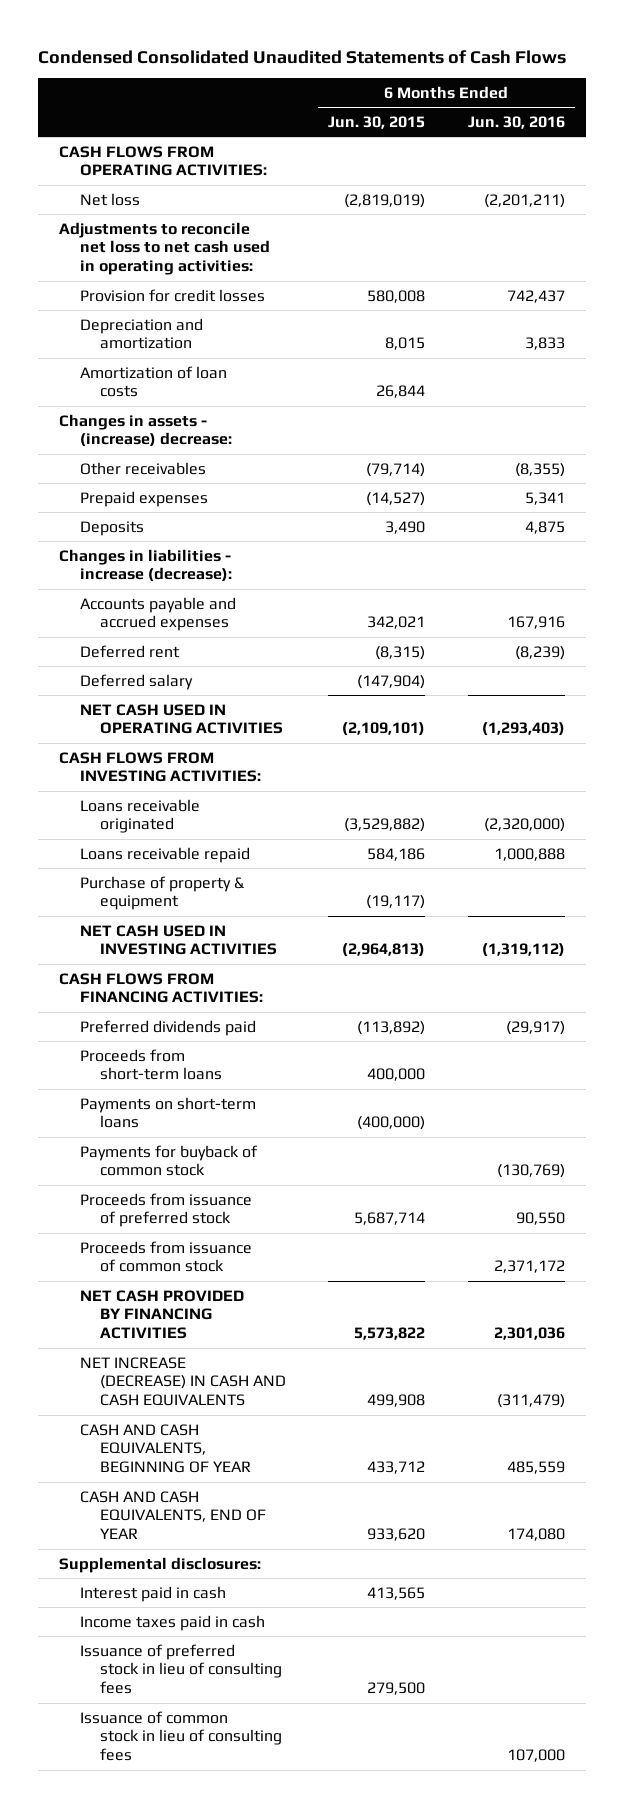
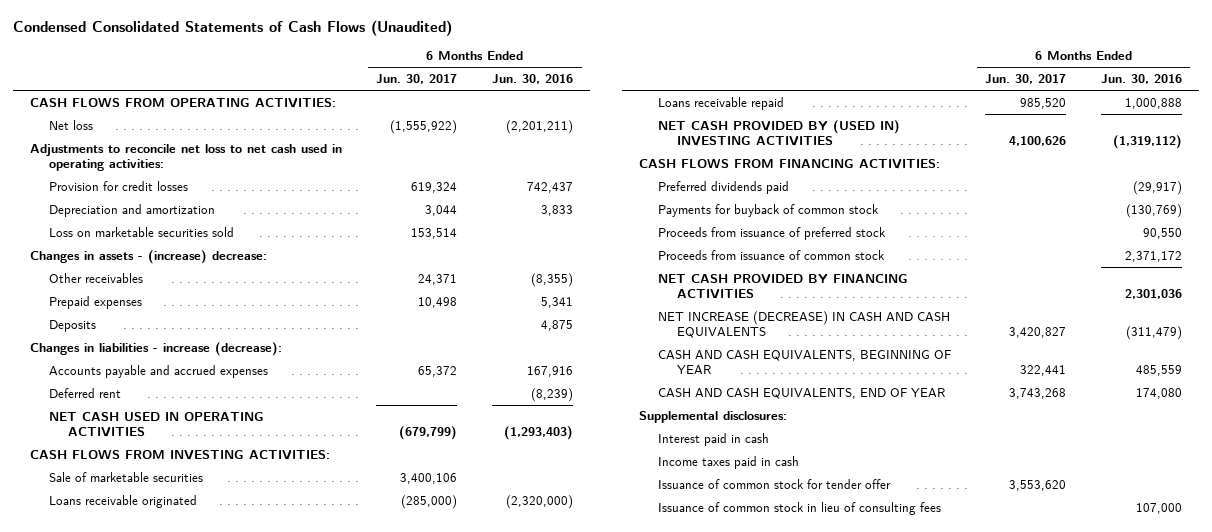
[38,49,567,64] Condensed Consolidated Unaudited Statements of Cash Flows -> [12,20,452,37] Condensed Consolidated Statements of Cash Flows (Unaudited)
[328,116,426,130] Jun. 30, 2015 -> none
none -> [376,74,458,85] Jun. 30, 2017
[79,365,227,398] Amortization of loan costs -> none
none -> [48,226,234,237] Loss on marketable securities sold
[79,673,193,690] Deferred salary -> none
none -> [48,471,203,482] Sale of marketable securities
[79,875,244,911] Purchase of property & equipment -> none
[79,924,278,956] NET CASH USED IN INVESTING ACTIVITIES -> [657,119,900,146] NET CASH PROVIDED BY (USED IN) INVESTING ACTIVITIES
[79,1048,223,1081] Proceeds from short-term loans -> none
[79,1096,256,1129] Payments on short-term loans -> none
[79,1643,283,1695] Issuance of preferred stock in lieu of consulting fees -> none
none -> [657,478,891,489] Issuance of common stock for tender offer

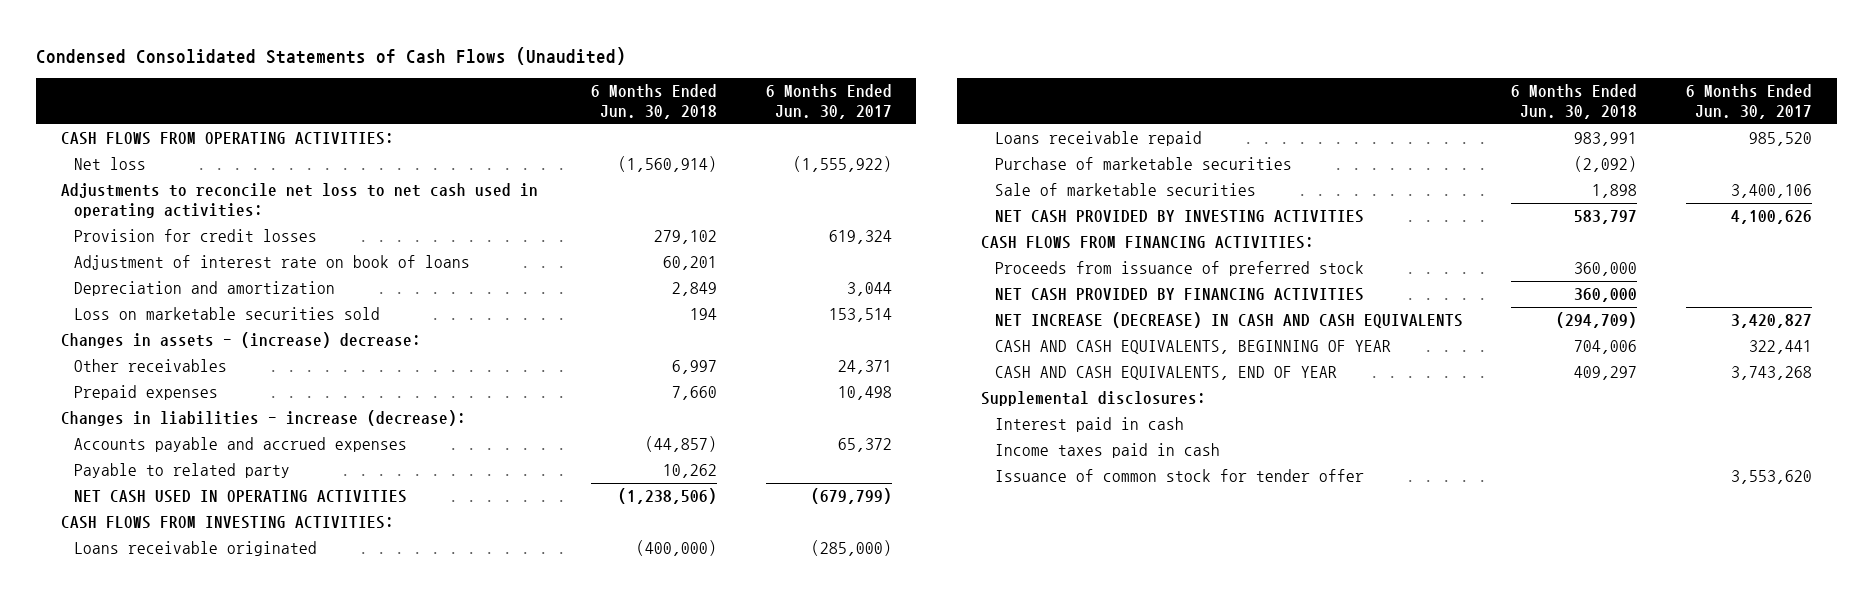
[491,74,573,85] Jun. 30, 2016 -> none
none -> [590,83,717,119] 6 Months Ended Jun. 30, 2018
none -> [74,255,471,271] Adjustment of interest rate on book of loans
[48,319,96,332] Deposits -> none
[48,387,121,398] Deferred rent -> none
none -> [74,463,291,479] Payable to related party
none -> [994,157,1292,171] Purchase of marketable securities
[48,471,203,482] Sale of marketable securities -> [994,183,1256,197] Sale of marketable securities
[657,119,900,146] NET CASH PROVIDED BY (USED IN) INVESTING ACTIVITIES -> [994,210,1364,224] NET CASH PROVIDED BY INVESTING ACTIVITIES
[657,180,789,194] Preferred dividends paid -> none
[657,203,879,217] Payments for buyback of common stock -> none
[657,249,885,260] Proceeds from issuance of common stock -> none
[657,501,941,515] Issuance of common stock in lieu of consulting fees -> none

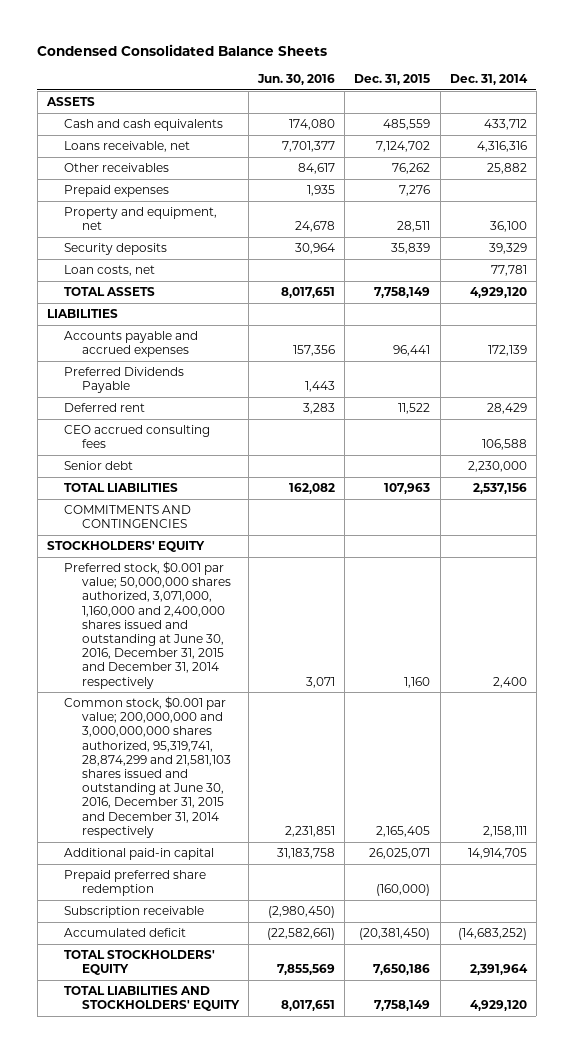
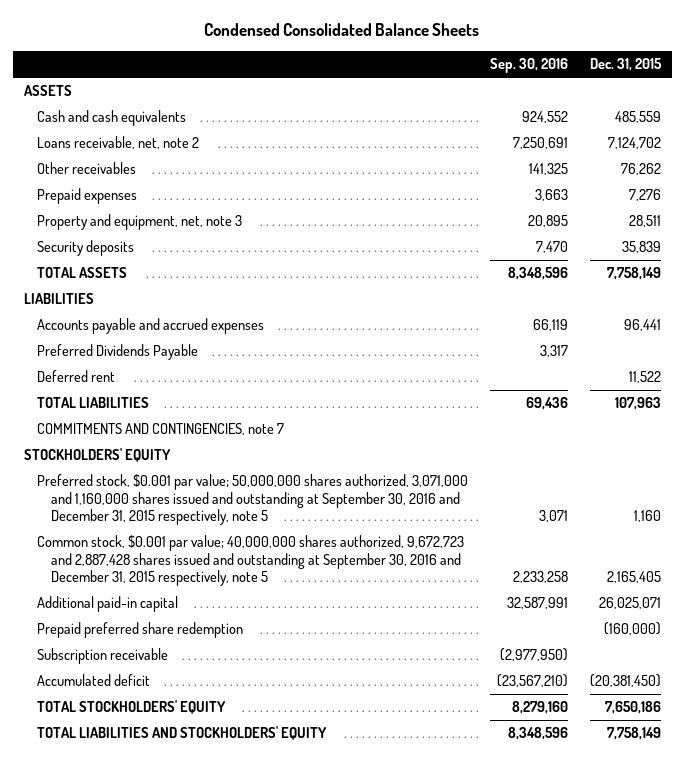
[257,73,336,85] Jun. 30, 2016 -> none
[449,73,528,85] Dec. 31, 2014 -> none
none -> [490,58,569,74] Sep. 30, 2016
[64,141,191,153] Loans receivable, net -> [37,136,200,150] Loans receivable, net, note 2
[64,207,218,231] Property and equipment, net -> [37,214,243,231] Property and equipment, net, note 3
[64,265,156,277] Loan costs, net -> none
[64,425,211,449] CEO accrued consulting fees -> none
[64,461,134,471] Senior debt -> none
[64,505,192,529] COMMITMENTS AND CONTINGENCIES -> [37,423,285,436] COMMITMENTS AND CONTINGENCIES, note 7
[64,561,231,689] Preferred stock, $0.001 par value; 50,000,000 shares authorized, 3,071,000, 1,160,000 and 2,400,000 shares issued and outstanding at June 30, 2016, December 31, 2015 and December 31, 2014 respectively -> [37,474,469,526] Preferred stock, $0.001 par value; 50,000,000 shares authorized, 3,071,000 and 1,160,000 shares issued and outstanding at September 30, 2016 and December 31, 2015 respectively, note 5
[64,696,231,838] Common stock, $0.001 par value; 200,000,000 and 3,000,000,000 shares authorized, 95,319,741, 28,874,299 and 21,581,103 shares issued and outstanding at June 30, 2016, December 31, 2015 and December 31, 2014 respectively -> [37,535,465,587] Common stock, $0.001 par value; 40,000,000 shares authorized, 9,672,723 and 2,887,428 shares issued and outstanding at September 30, 2016 and December 31, 2015 respectively, note 5

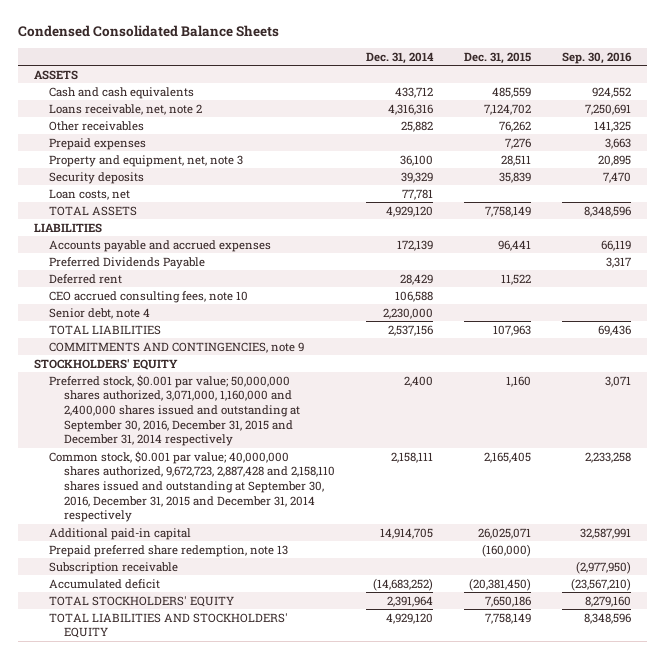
none -> [365,51,434,64] Dec. 31, 2014
none -> [48,188,130,200] Loan costs, net
none -> [48,290,248,303] CEO accrued consulting fees, note 10
none -> [48,307,150,319] Senior debt, note 4
[37,423,285,436] COMMITMENTS AND CONTINGENCIES, note 7 -> [48,341,304,353] COMMITMENTS AND CONTINGENCIES, note 9
[37,474,469,526] Preferred stock, $0.001 par value; 50,000,000 shares authorized, 3,071,000 and 1,160,000 shares issued and outstanding at September 30, 2016 and December 31, 2015 respectively, note 5 -> [48,374,300,447] Preferred stock, $0.001 par value; 50,000,000 shares authorized, 3,071,000, 1,160,000 and 2,400,000 shares issued and outstanding at September 30, 2016, December 31, 2015 and December 31, 2014 respectively
[37,535,465,587] Common stock, $0.001 par value; 40,000,000 shares authorized, 9,672,723 and 2,887,428 shares issued and outstanding at September 30, 2016 and December 31, 2015 respectively, note 5 -> [48,450,335,523] Common stock, $0.001 par value; 40,000,000 shares authorized, 9,672,723, 2,887,428 and 2,158,110 shares issued and outstanding at September 30, 2016, December 31, 2015 and December 31, 2014 respectively
[37,622,244,639] Prepaid preferred share redemption -> [48,544,288,557] Prepaid preferred share redemption, note 13

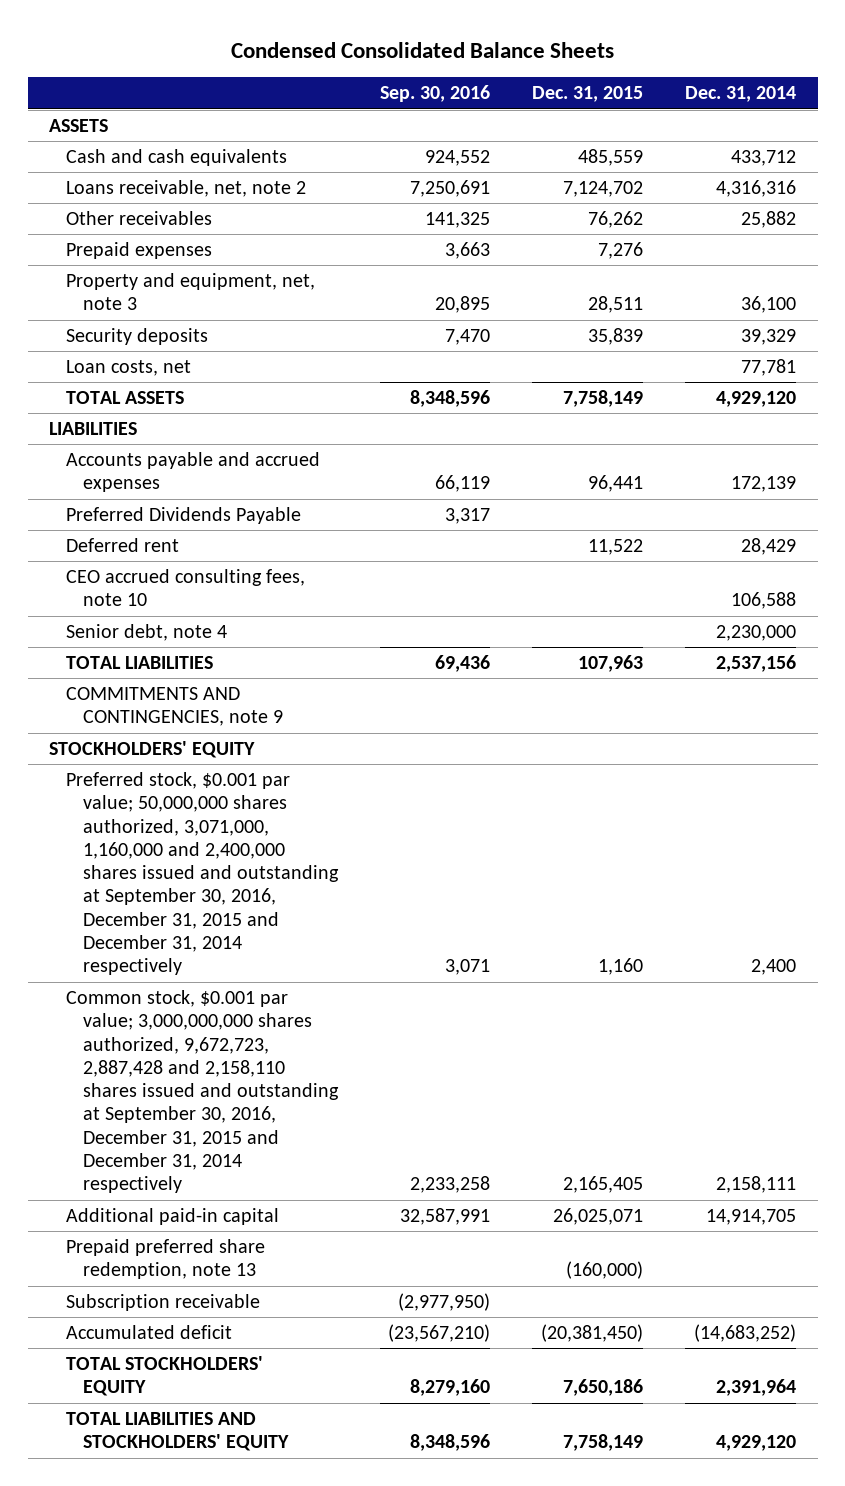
[48,450,335,523] Common stock, $0.001 par value; 40,000,000 shares authorized, 9,672,723, 2,887,428 and 2,158,110 shares issued and outstanding at September 30, 2016, December 31, 2015 and December 31, 2014 respectively -> [65,989,340,1194] Common stock, $0.001 par value; 3,000,000,000 shares authorized, 9,672,723, 2,887,428 and 2,158,110 shares issued and outstanding at September 30, 2016, December 31, 2015 and December 31, 2014 respectively

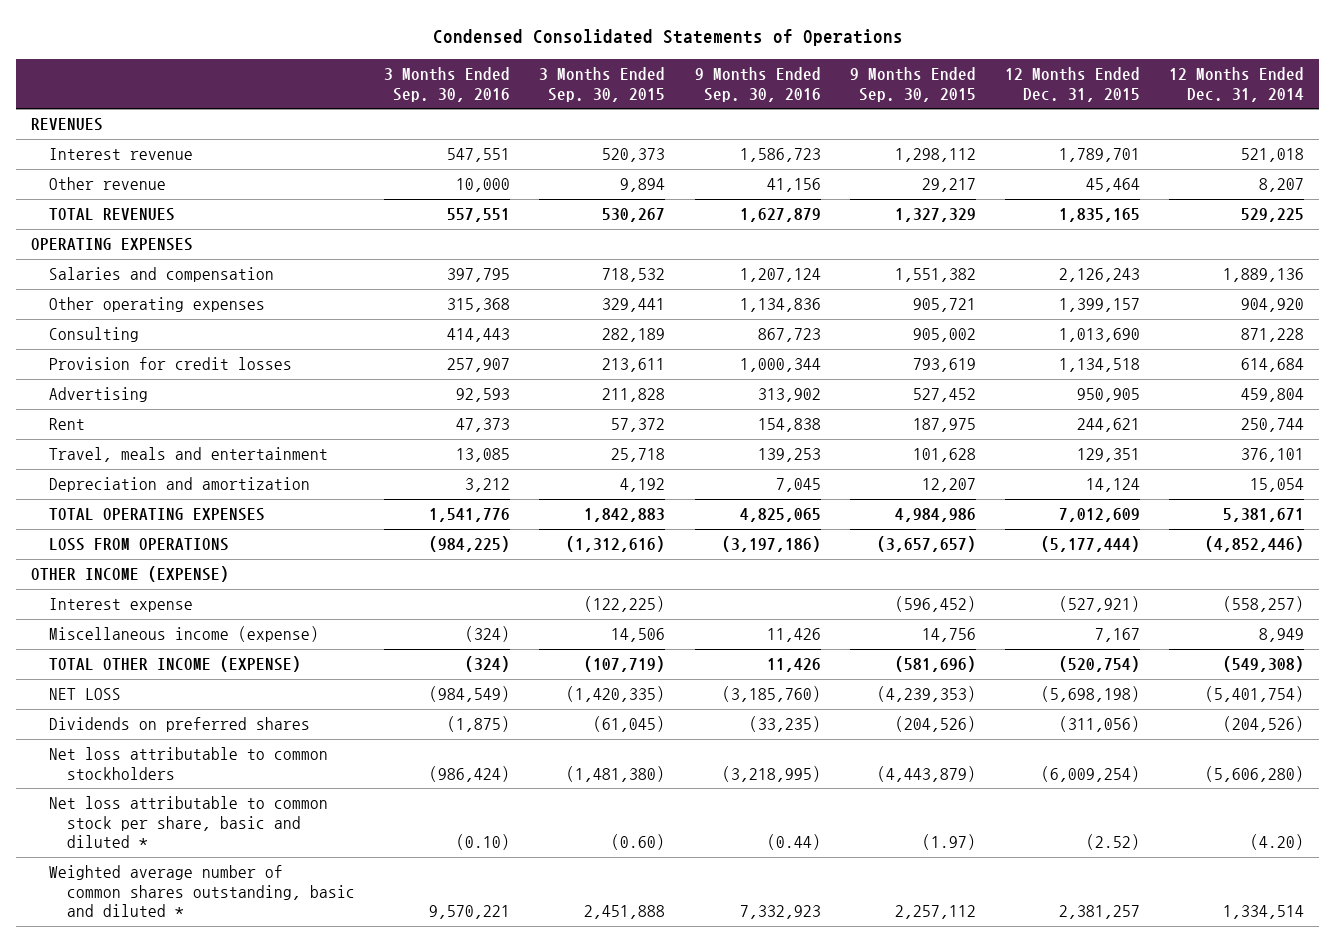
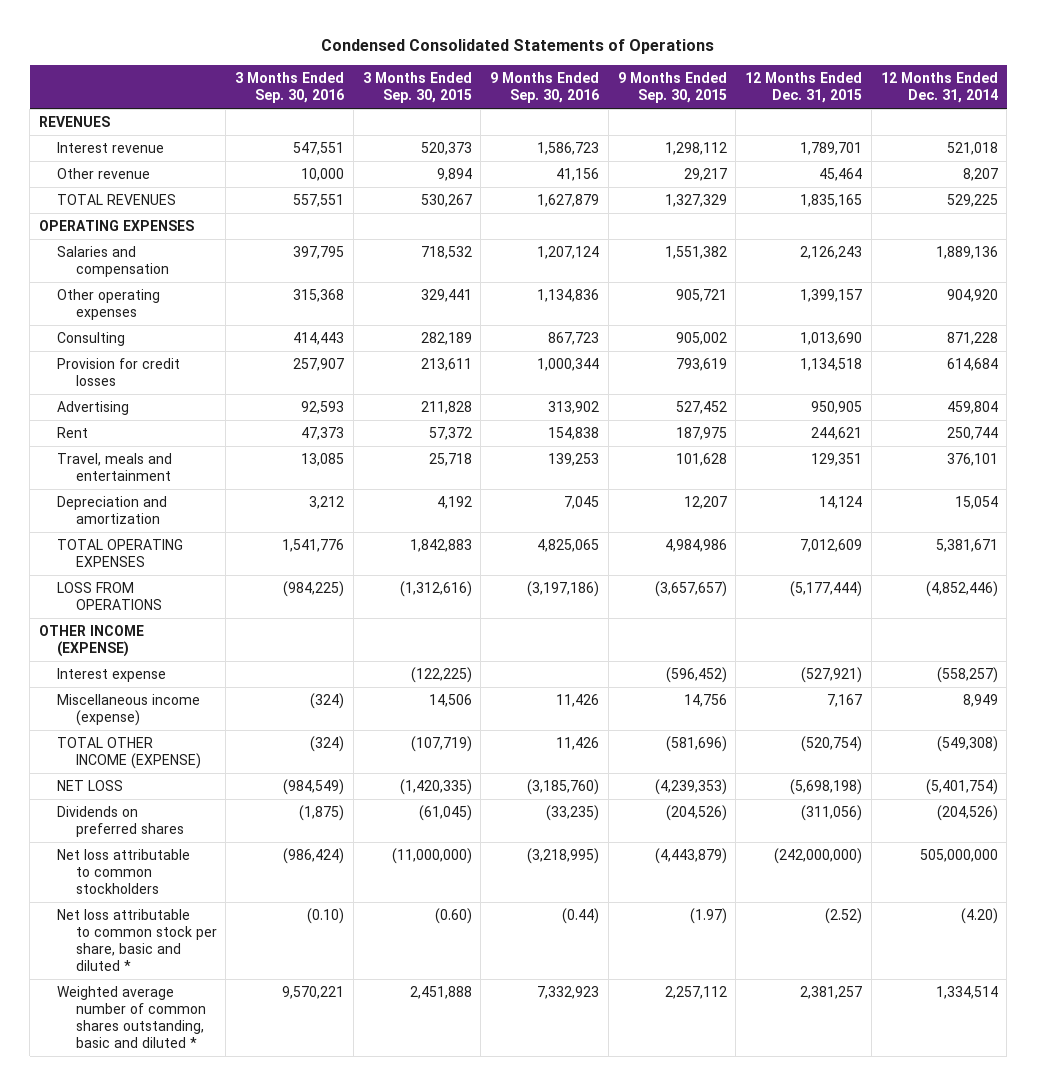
[566,765,666,782] (1,481,380) -> [391,847,472,864] (11,000,000)
[1041,765,1141,782] (6,009,254) -> [774,847,863,864] (242,000,000)
[1205,765,1305,782] (5,606,280) -> [919,848,998,862] 505,000,000

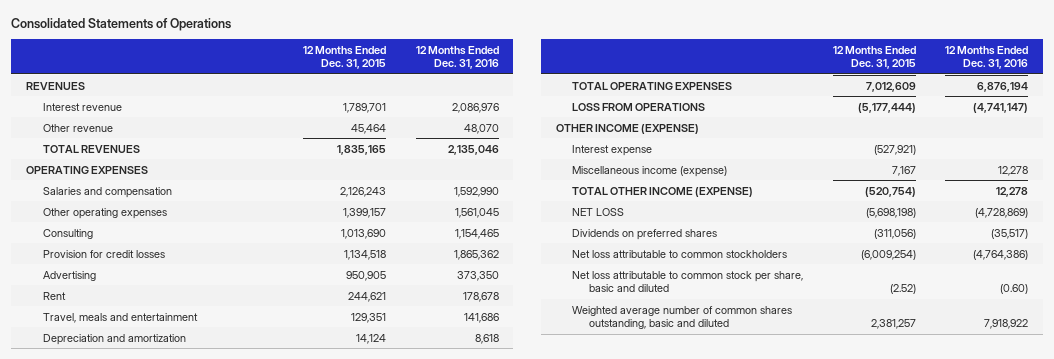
[321,39,715,55] Condensed Consolidated Statements of Operations -> [11,18,232,32] Consolidated Statements of Operations
[235,72,345,104] 3 Months Ended Sep. 30, 2016 -> none
[362,72,472,104] 3 Months Ended Sep. 30, 2015 -> none
[490,72,600,104] 9 Months Ended Sep. 30, 2016 -> none
[617,72,727,104] 9 Months Ended Sep. 30, 2015 -> none
[880,72,998,104] 12 Months Ended Dec. 31, 2014 -> none
none -> [415,46,499,70] 12 Months Ended Dec. 31, 2016
[774,847,863,864] (242,000,000) -> [860,249,916,260] (6,009,254)
[57,908,217,972] Net loss attributable to common stock per share, basic and diluted * -> [572,270,804,292] Net loss attributable to common stock per share, basic and diluted
[57,985,206,1049] Weighted average number of common shares outstanding, basic and diluted * -> [572,305,793,329] Weighted average number of common shares outstanding, basic and diluted

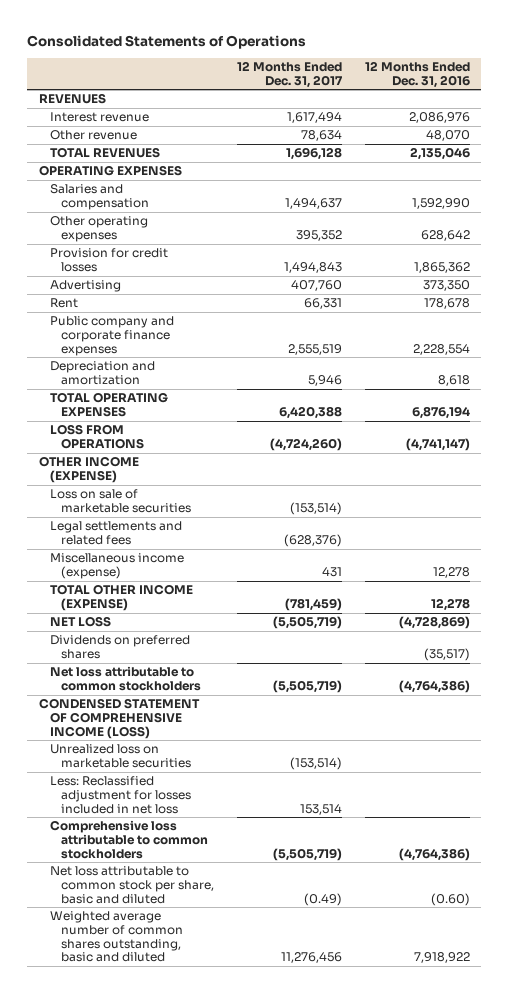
[303,46,387,70] 12 Months Ended Dec. 31, 2015 -> none
none -> [236,60,343,88] 12 Months Ended Dec. 31, 2017
[42,228,93,239] Consulting -> none
[454,207,499,218] 1,561,045 -> [420,229,470,241] 628,642
[42,312,198,323] Travel, meals and entertainment -> none
none -> [49,316,174,356] Public company and corporate finance expenses
[572,144,653,156] Interest expense -> none
none -> [49,489,191,513] Loss on sale of marketable securities
none -> [49,521,182,545] Legal settlements and related fees
none -> [38,698,200,739] CONDENSED STATEMENT OF COMPREHENSIVE INCOME (LOSS)
none -> [49,744,191,768] Unrealized loss on marketable securities
none -> [49,776,191,814] Less: Reclassified adjustment for losses included in net loss
none -> [49,820,208,859] Comprehensive loss attributable to common stockholders

